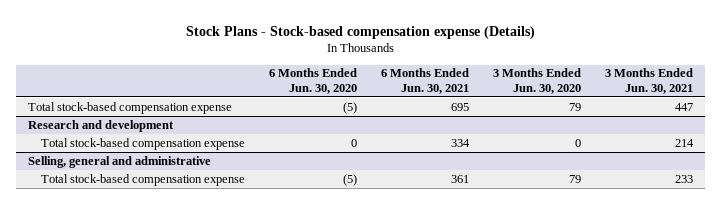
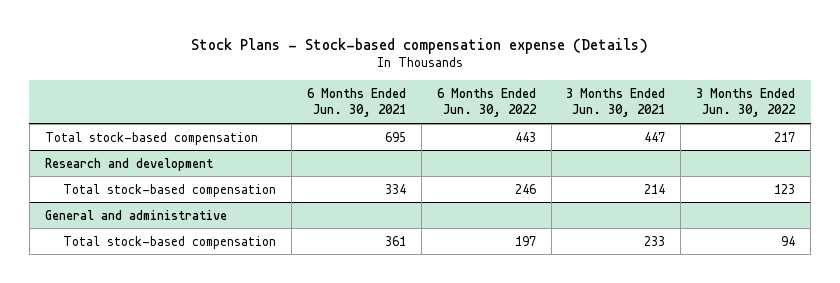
[268,68,357,95] 6 Months Ended Jun. 30, 2020 -> none
[492,68,581,95] 3 Months Ended Jun. 30, 2020 -> none
none -> [436,87,537,118] 6 Months Ended Jun. 30, 2022
none -> [696,87,797,118] 3 Months Ended Jun. 30, 2022
[28,101,233,114] Total stock-based compensation expense -> [44,131,258,145] Total stock-based compensation
[40,137,245,150] Total stock-based compensation expense -> [62,183,276,197] Total stock-based compensation
[28,155,212,168] Selling, general and administrative -> [44,209,227,220] General and administrative
[40,173,245,186] Total stock-based compensation expense -> [62,235,276,249] Total stock-based compensation

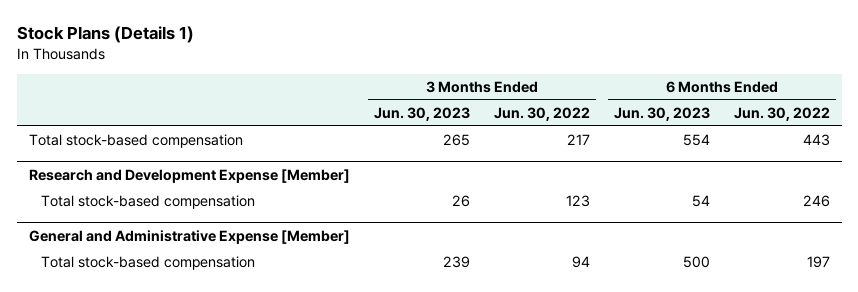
[191,37,649,54] Stock Plans - Stock-based compensation expense (Details) -> [16,26,194,44] Stock Plans (Details 1)
[306,87,406,118] 6 Months Ended Jun. 30, 2021 -> none
[566,87,666,118] 3 Months Ended Jun. 30, 2021 -> none
none -> [373,106,470,121] Jun. 30, 2023
none -> [613,106,710,121] Jun. 30, 2023
[44,157,213,171] Research and development -> [28,169,350,184] Research and Development Expense [Member]
[44,209,227,220] General and administrative -> [28,230,350,245] General and Administrative Expense [Member]

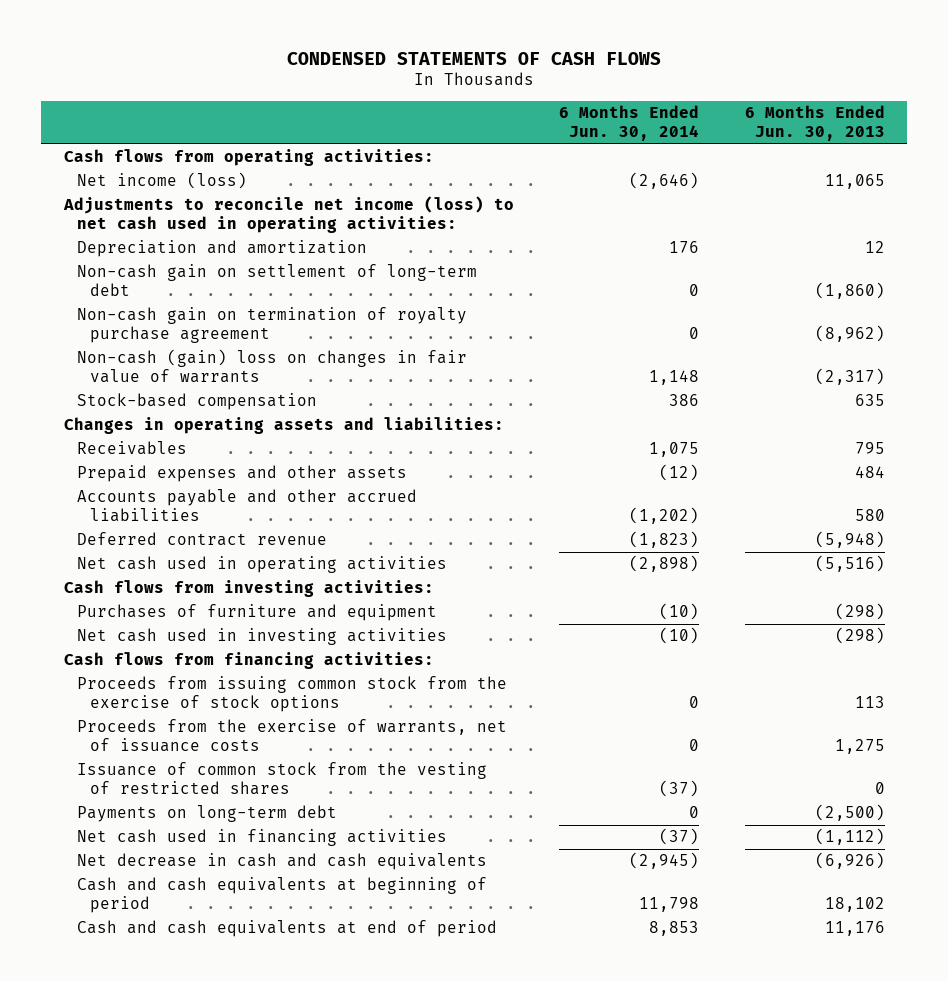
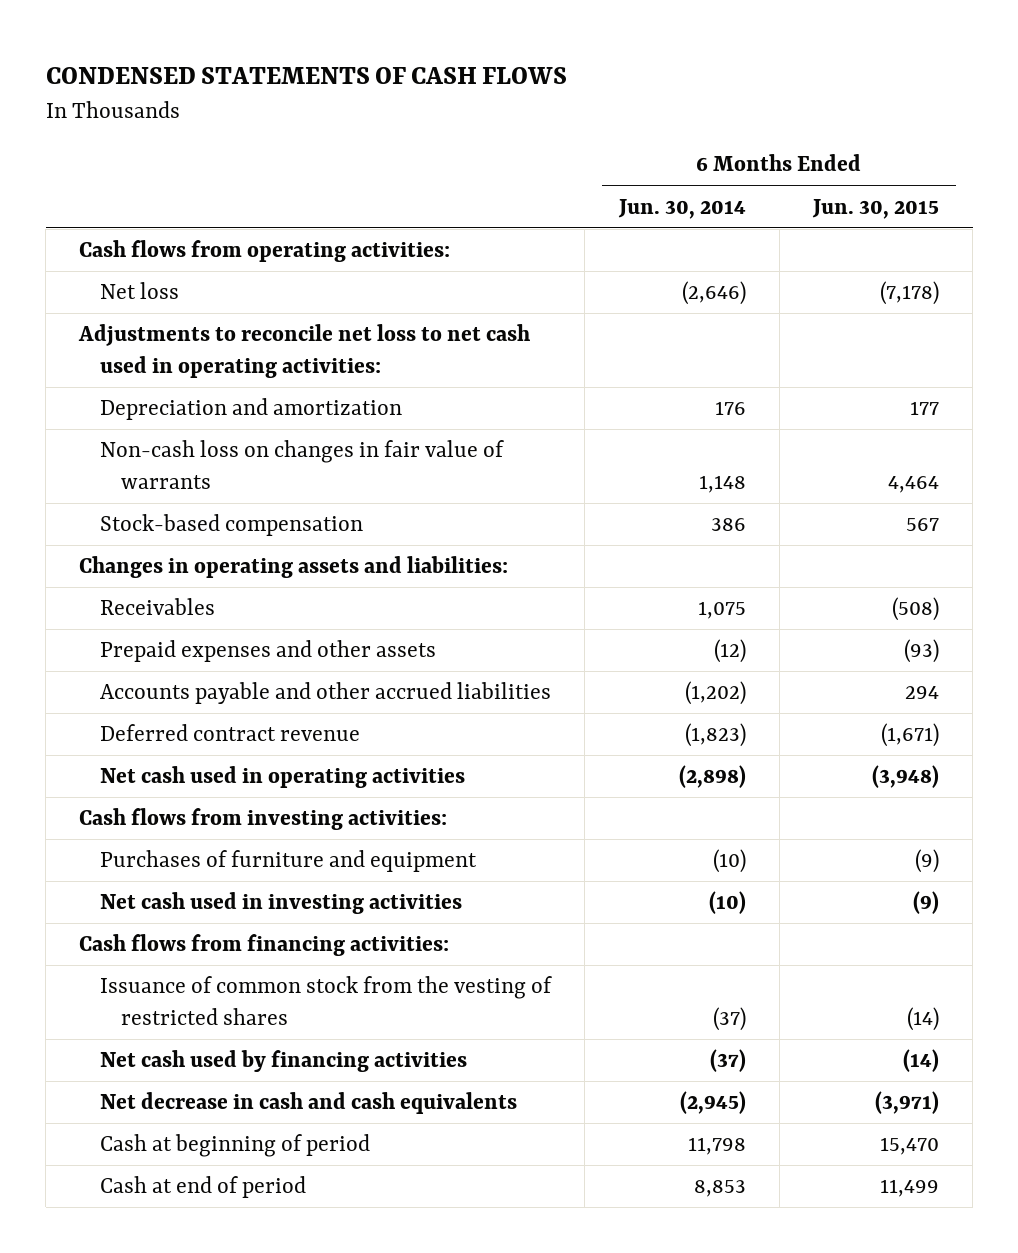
[744,105,885,141] 6 Months Ended Jun. 30, 2013 -> none
none -> [811,198,939,219] Jun. 30, 2015
[77,172,248,190] Net income (loss) -> [100,282,180,300] Net loss
[62,196,514,234] Adjustments to reconcile net income (loss) to net cash used in operating activities: -> [78,324,531,378] Adjustments to reconcile net loss to net cash used in operating activities:
[77,264,478,297] Non-cash gain on settlement of long-term debt -> none
[77,307,468,344] Non-cash gain on termination of royalty purchase agreement -> none
[77,349,468,384] Non-cash (gain) loss on changes in fair value of warrants -> [100,440,505,489] Non-cash loss on changes in fair value of warrants
[77,676,508,713] Proceeds from issuing common stock from the exercise of stock options -> none
[77,719,508,753] Proceeds from the exercise of warrants, net of issuance costs -> none
[77,805,338,823] Payments on long-term debt -> none
[77,829,448,847] Net cash used in financing activities -> [100,1050,468,1073] Net cash used by financing activities
[77,877,488,914] Cash and cash equivalents at beginning of period -> [100,1134,371,1158] Cash at beginning of period
[77,920,498,938] Cash and cash equivalents at end of period -> [100,1176,307,1199] Cash at end of period

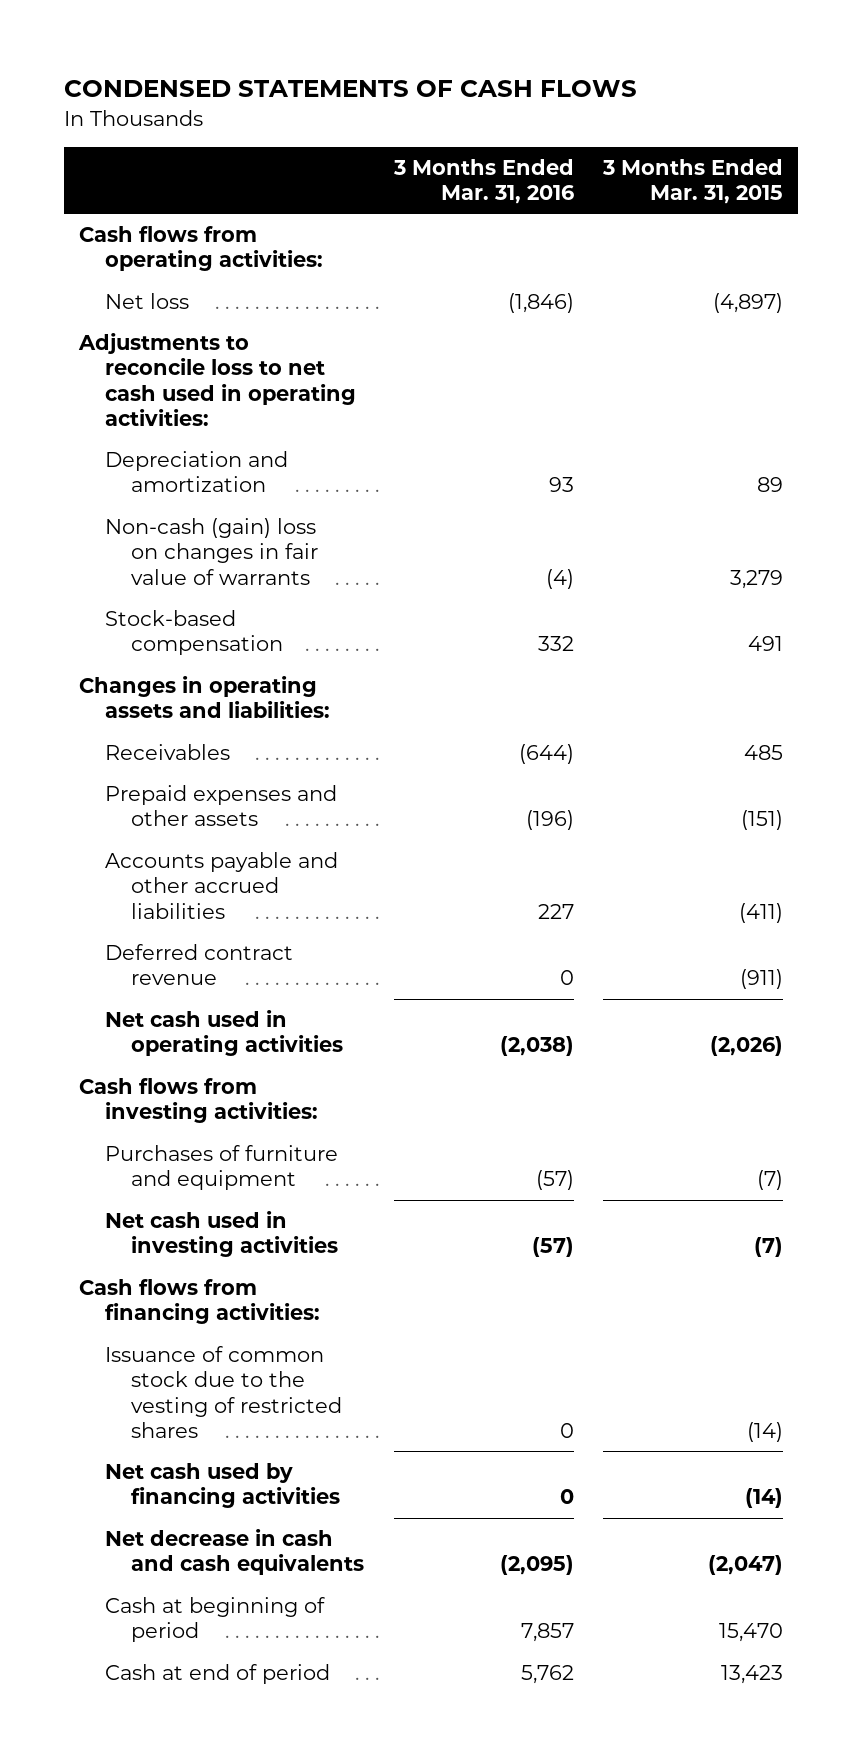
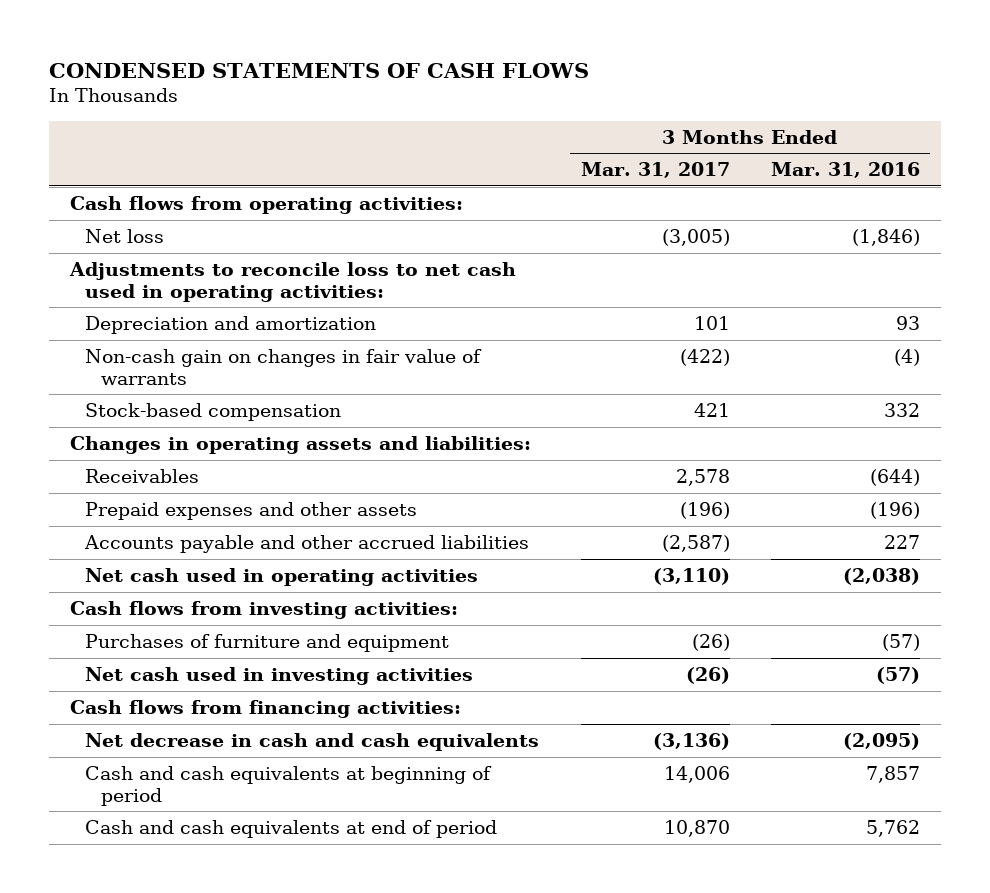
[602,158,784,205] 3 Months Ended Mar. 31, 2015 -> none
none -> [580,162,730,179] Mar. 31, 2017
[105,518,319,585] Non-cash (gain) loss on changes in fair value of warrants -> [85,348,483,385] Non-cash gain on changes in fair value of warrants
[105,944,294,986] Deferred contract revenue -> none
[105,1346,343,1439] Issuance of common stock due to the vesting of restricted shares -> none
[105,1463,341,1509] Net cash used by financing activities -> none
[105,1597,326,1643] Cash at beginning of period -> [85,765,493,806] Cash and cash equivalents at beginning of period
[105,1664,331,1685] Cash at end of period -> [85,819,498,838] Cash and cash equivalents at end of period

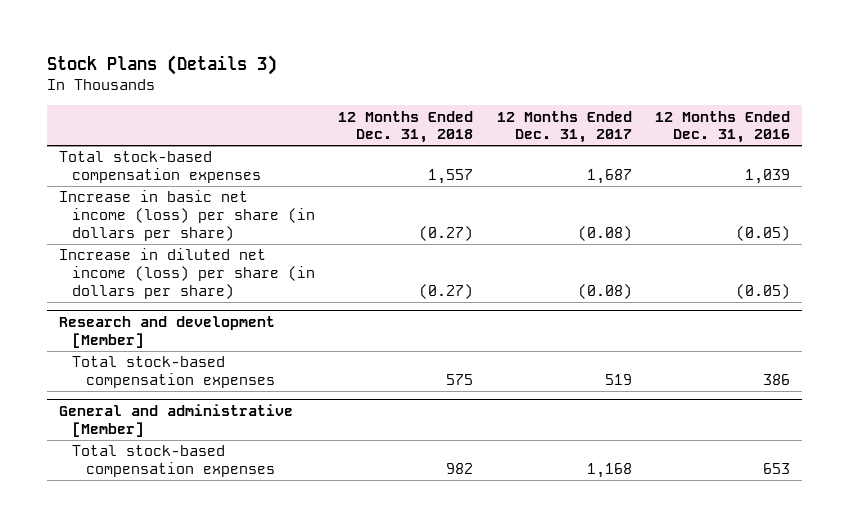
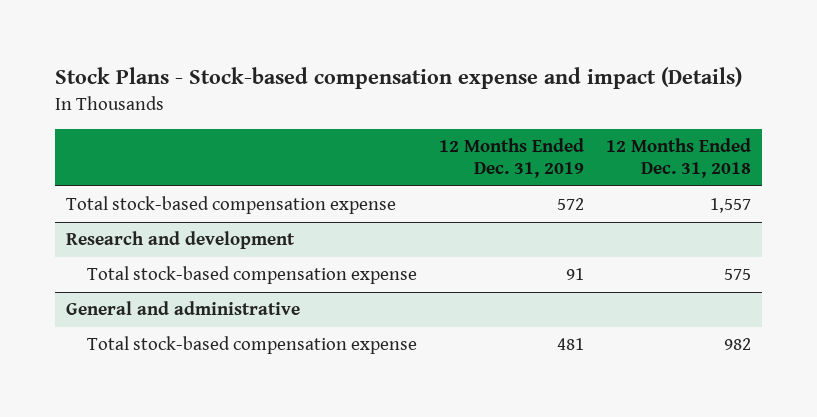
[47,55,278,76] Stock Plans (Details 3) -> [54,67,742,90] Stock Plans - Stock-based compensation expense and impact (Details)
[496,110,632,144] 12 Months Ended Dec. 31, 2017 -> none
[654,110,790,144] 12 Months Ended Dec. 31, 2016 -> none
none -> [438,138,584,179] 12 Months Ended Dec. 31, 2019
[58,190,316,242] Increase in basic net income (loss) per share (in dollars per share) -> none
[58,248,316,300] Increase in diluted net income (loss) per share (in dollars per share) -> none
[58,151,262,184] Total stock-based compensation expenses -> [65,196,396,215] Total stock-based compensation expense
[58,316,275,349] Research and development [Member] -> [65,231,295,250] Research and development
[72,356,275,389] Total stock-based compensation expenses -> [87,266,418,285] Total stock-based compensation expense
[58,404,293,438] General and administrative [Member] -> [65,301,300,316] General and administrative
[72,445,275,478] Total stock-based compensation expenses -> [87,336,418,355] Total stock-based compensation expense

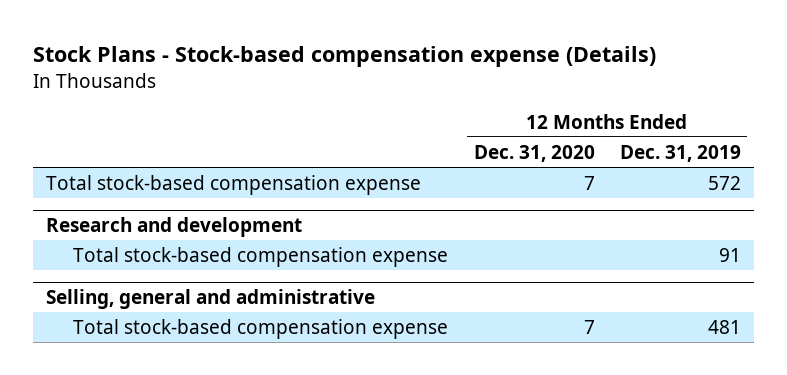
[54,67,742,90] Stock Plans - Stock-based compensation expense and impact (Details) -> [33,46,657,68] Stock Plans - Stock-based compensation expense (Details)
[605,138,751,179] 12 Months Ended Dec. 31, 2018 -> none
none -> [473,144,595,162] Dec. 31, 2020
[65,301,300,316] General and administrative -> [45,288,375,309] Selling, general and administrative

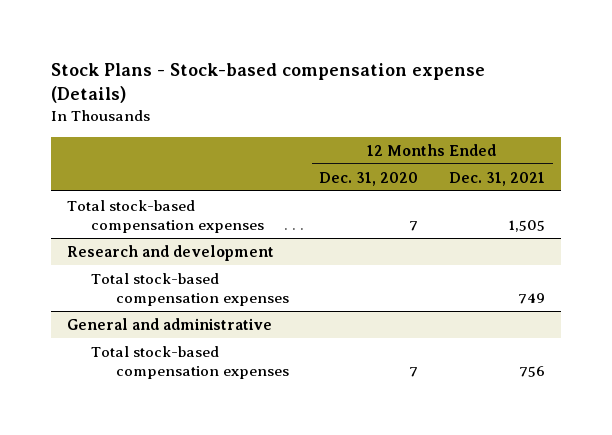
[619,144,741,162] Dec. 31, 2019 -> none
none -> [449,171,546,186] Dec. 31, 2021
[45,174,421,195] Total stock-based compensation expense -> [66,199,265,233] Total stock-based compensation expenses
[73,246,449,267] Total stock-based compensation expense -> [91,272,289,306] Total stock-based compensation expenses
[45,288,375,309] Selling, general and administrative -> [66,317,272,330] General and administrative
[73,318,449,339] Total stock-based compensation expense -> [91,345,289,379] Total stock-based compensation expenses

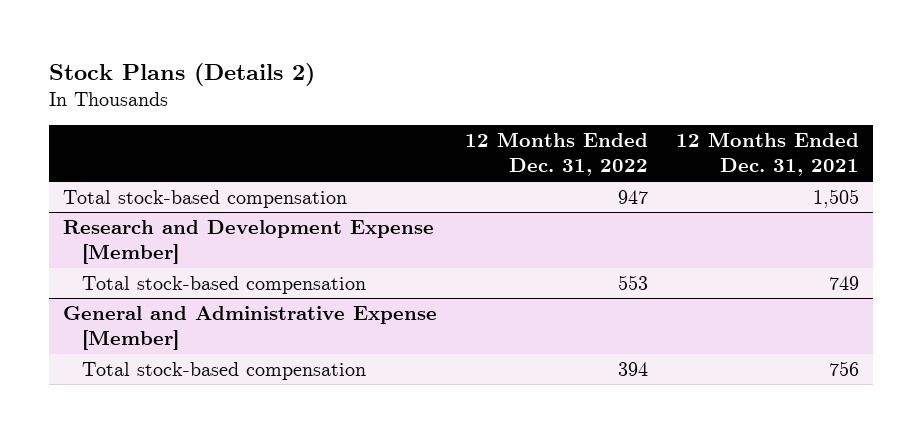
[51,62,486,104] Stock Plans - Stock-based compensation expense (Details) -> [49,62,316,86] Stock Plans (Details 2)
[319,171,419,186] Dec. 31, 2020 -> none
none -> [465,132,649,177] 12 Months Ended Dec. 31, 2022
[66,199,265,233] Total stock-based compensation expenses -> [63,189,348,208] Total stock-based compensation
[66,244,274,261] Research and development -> [63,219,435,265] Research and Development Expense [Member]
[91,272,289,306] Total stock-based compensation expenses -> [82,275,367,294] Total stock-based compensation
[66,317,272,330] General and administrative -> [63,305,438,351] General and Administrative Expense [Member]
[91,345,289,379] Total stock-based compensation expenses -> [82,361,367,380] Total stock-based compensation

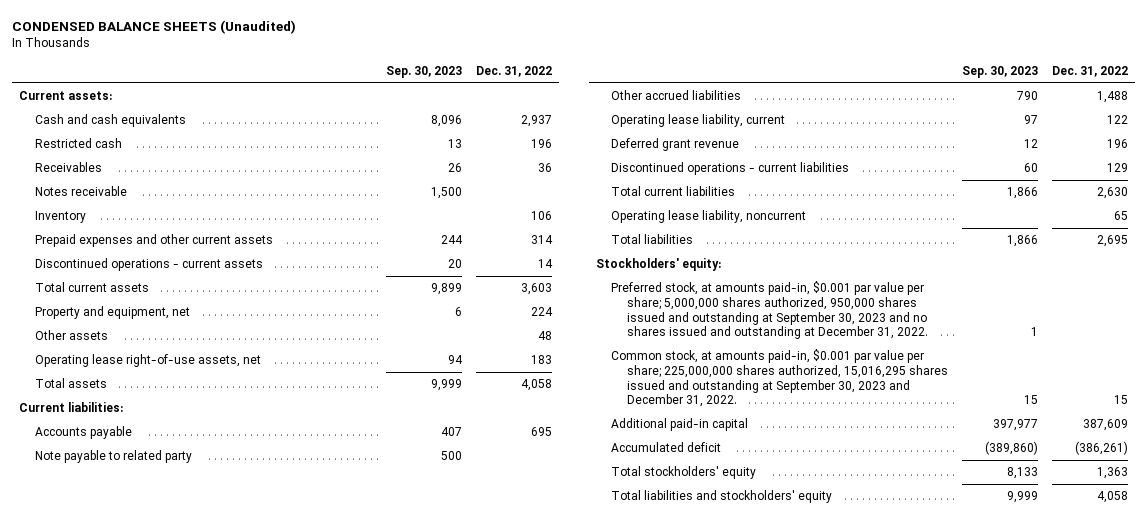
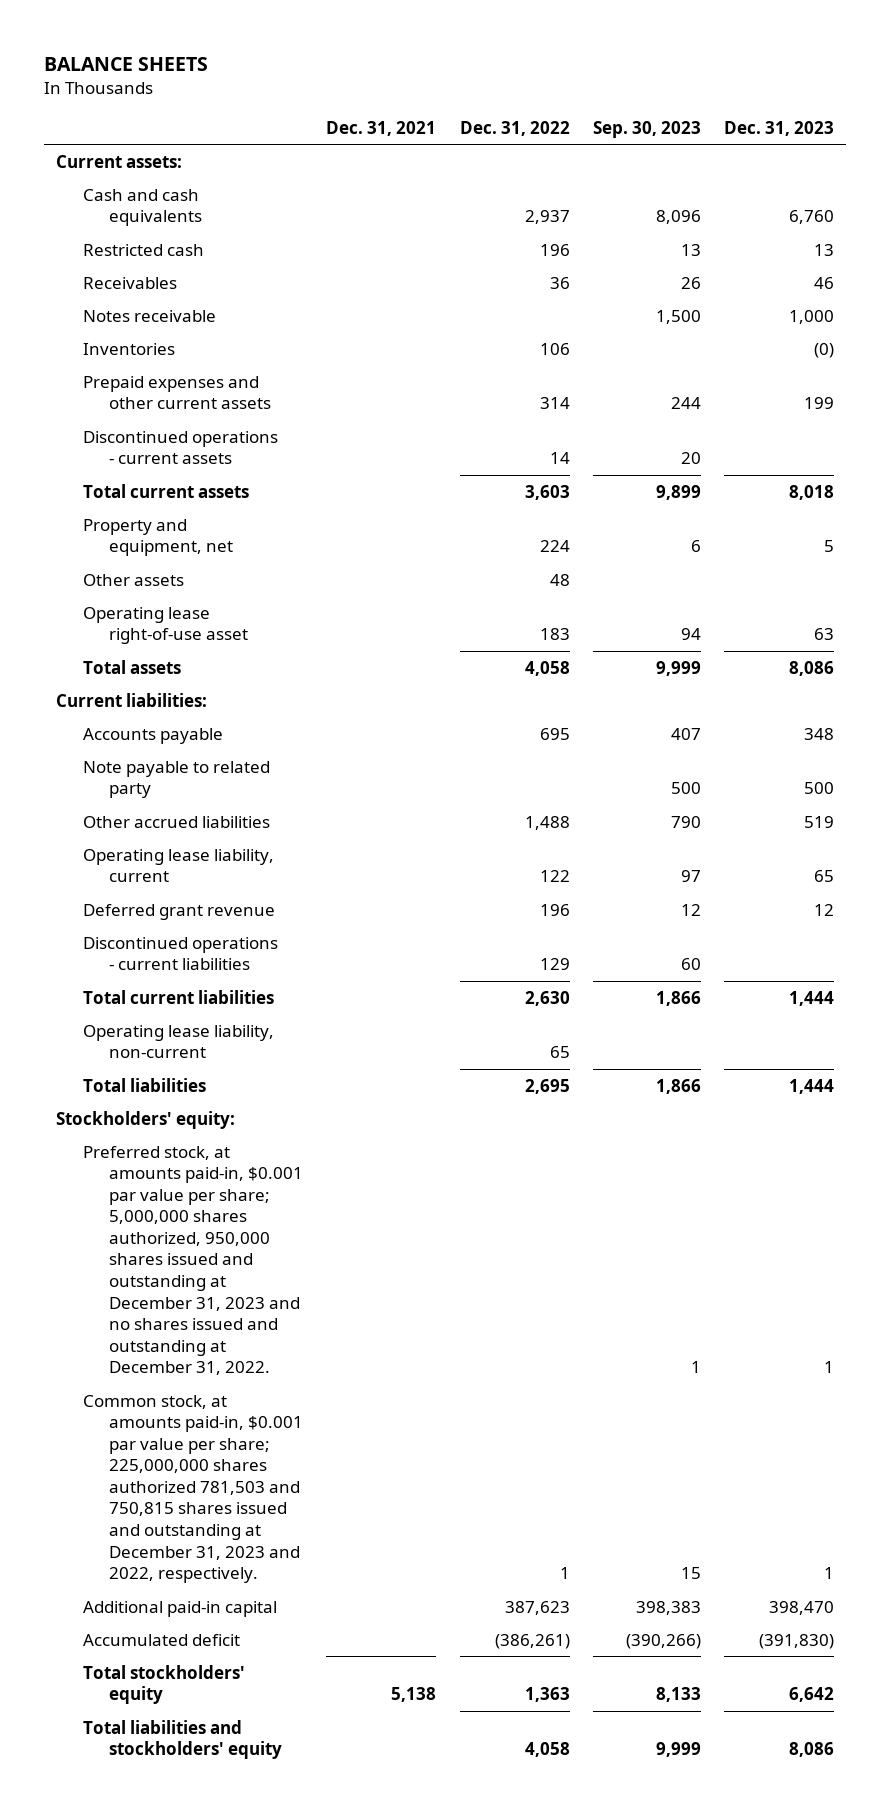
[12,19,297,34] CONDENSED BALANCE SHEETS (Unaudited) -> [44,56,209,71] BALANCE SHEETS
none -> [326,120,437,136] Dec. 31, 2021
none -> [724,120,835,136] Dec. 31, 2023
[35,211,87,224] Inventory -> [82,342,175,355] Inventories
[35,354,262,368] Operating lease right-of-use assets, net -> [82,606,249,645] Operating lease right-of-use asset
[611,210,807,224] Operating lease liability, noncurrent -> [82,1024,274,1059] Operating lease liability, non-current
[611,281,929,340] Preferred stock, at amounts paid-in, $0.001 par value per share; 5,000,000 shares authorized, 950,000 shares issued and outstanding at September 30, 2023 and no shares issued and outstanding at December 31, 2022. -> [82,1145,304,1376] Preferred stock, at amounts paid-in, $0.001 par value per share; 5,000,000 shares authorized, 950,000 shares issued and outstanding at December 31, 2023 and no shares issued and outstanding at December 31, 2022.
[611,349,949,408] Common stock, at amounts paid-in, $0.001 par value per share; 225,000,000 shares authorized, 15,016,295 shares issued and outstanding at September 30, 2023 and December 31, 2022. -> [82,1394,304,1584] Common stock, at amounts paid-in, $0.001 par value per share; 225,000,000 shares authorized 781,503 and 750,815 shares issued and outstanding at December 31, 2023 and 2022, respectively.
[1114,395,1129,405] 15 -> [559,1567,570,1580] 1
[993,419,1039,432] 397,977 -> [635,1600,701,1615] 398,383
[1083,419,1129,432] 387,609 -> [504,1600,570,1615] 387,623
[985,441,1039,456] (389,860) -> [625,1633,701,1649] (390,266)

